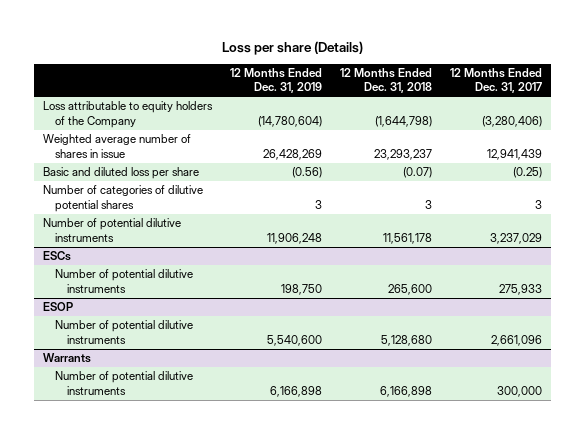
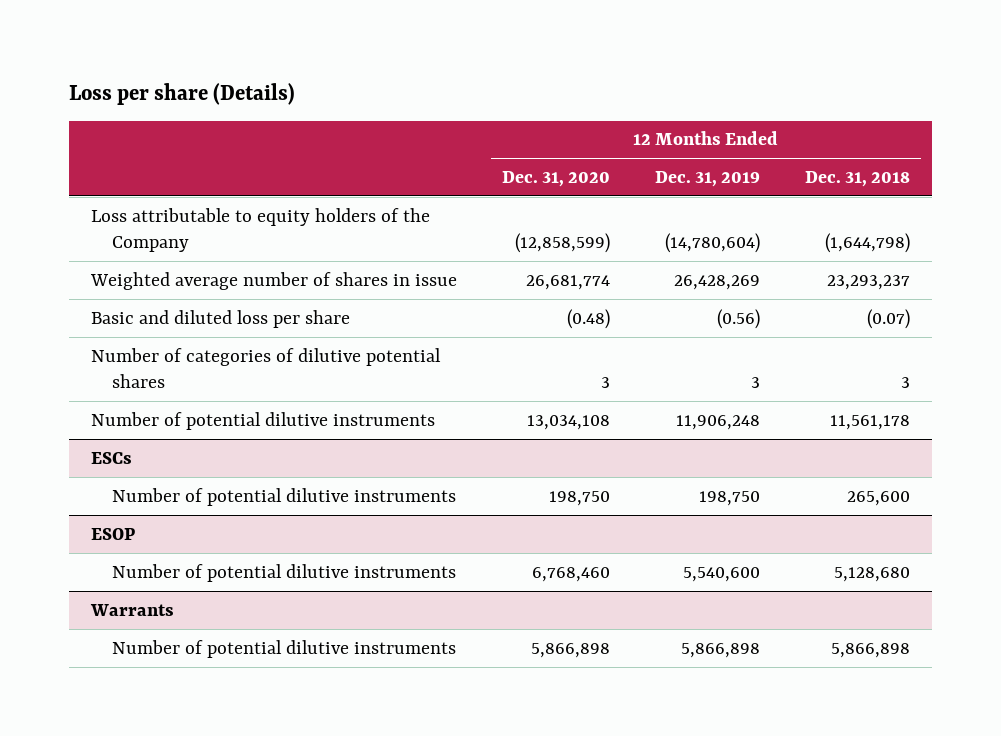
[450,68,543,94] 12 Months Ended Dec. 31, 2017 -> none
none -> [502,170,611,187] Dec. 31, 2020
[270,385,323,397] 6,166,898 -> [680,642,760,658] 5,866,898
[380,385,433,397] 6,166,898 -> [830,642,910,658] 5,866,898

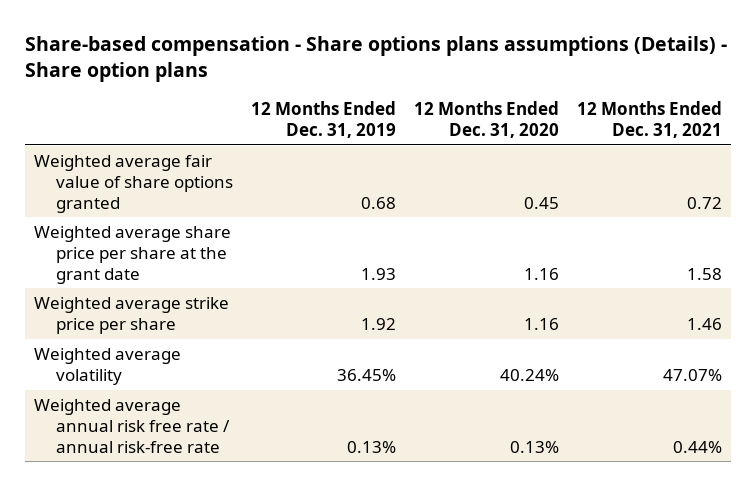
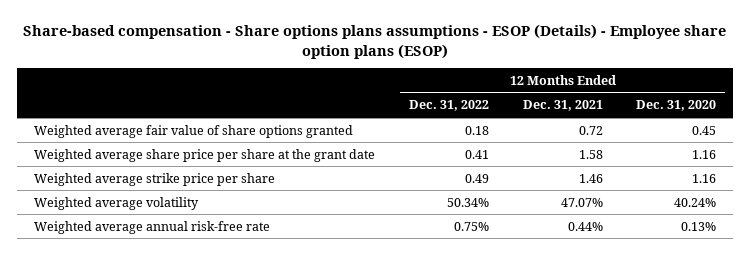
[25,36,728,83] Share-based compensation - Share options plans assumptions (Details) - Share option plans -> [23,24,727,59] Share-based compensation - Share options plans assumptions - ESOP (Details) - Employee share option plans (ESOP)
[250,100,396,138] 12 Months Ended Dec. 31, 2019 -> none
none -> [408,100,489,112] Dec. 31, 2022
[34,398,230,453] Weighted average annual risk free rate / annual risk-free rate -> [33,220,270,234] Weighted average annual risk-free rate

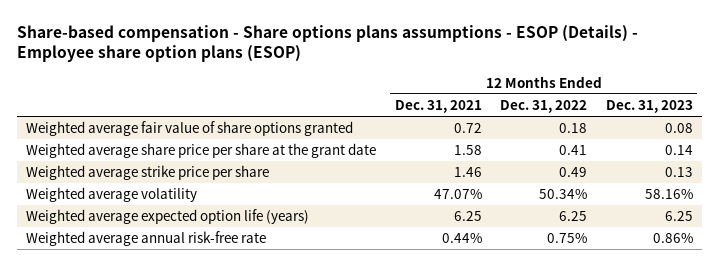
[636,100,717,112] Dec. 31, 2020 -> none
none -> [605,99,693,113] Dec. 31, 2023
none -> [26,208,310,224] Weighted average expected option life (years)

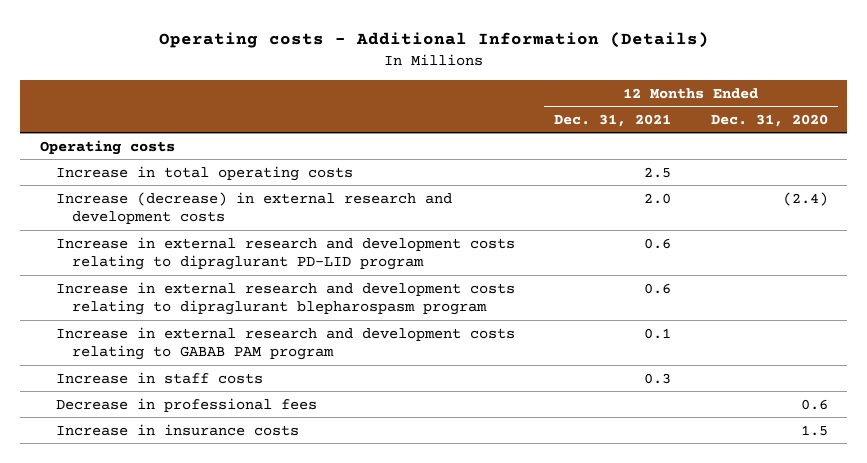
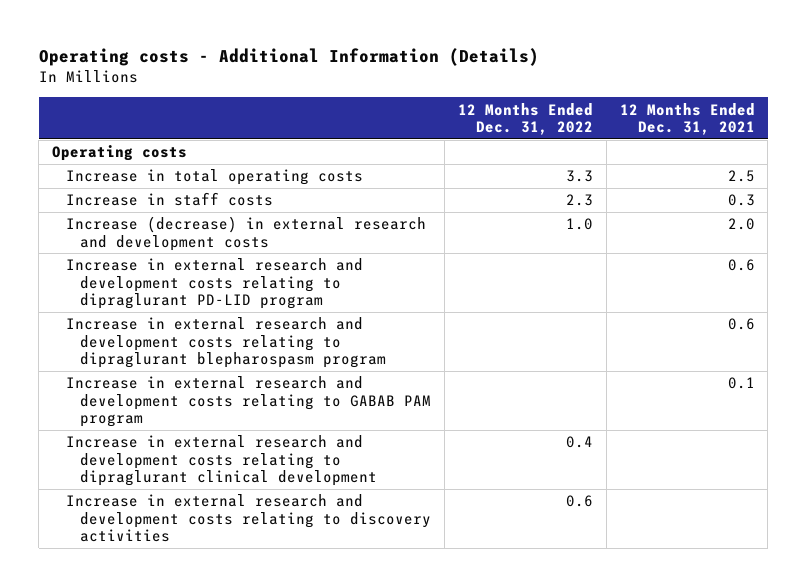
[710,113,828,127] Dec. 31, 2020 -> none
none -> [457,102,593,135] 12 Months Ended Dec. 31, 2022
[55,371,263,384] Increase in staff costs -> [66,192,274,207] Increase in staff costs
[55,397,317,412] Decrease in professional fees -> none
[55,423,299,436] Increase in insurance costs -> none
none -> [66,435,378,486] Increase in external research and development costs relating to dipraglurant clinical development
none -> [66,494,432,542] Increase in external research and development costs relating to discovery activities

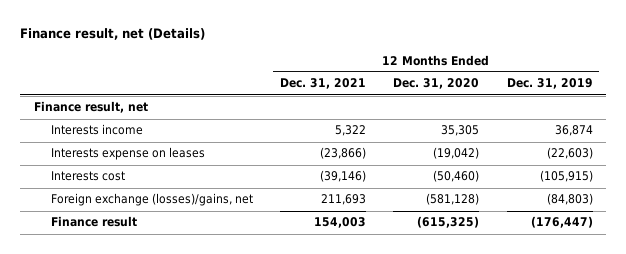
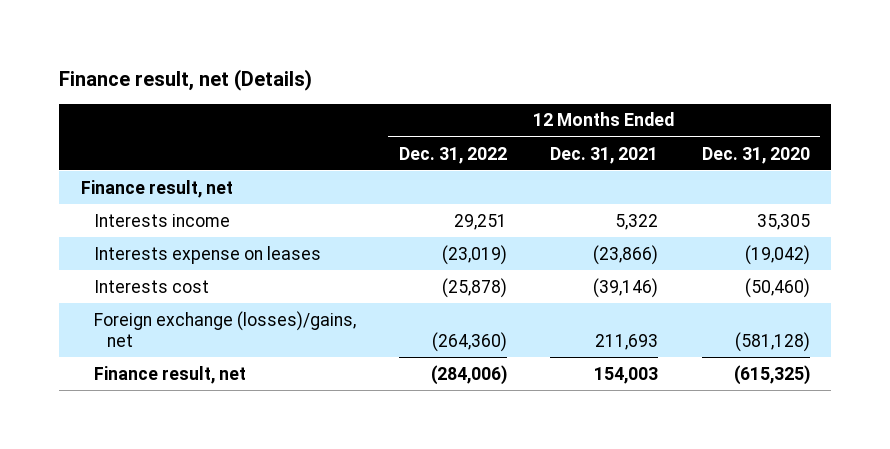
[506,78,593,90] Dec. 31, 2019 -> none
none -> [399,146,508,164] Dec. 31, 2022
[51,216,138,228] Finance result -> [93,365,246,384] Finance result, net

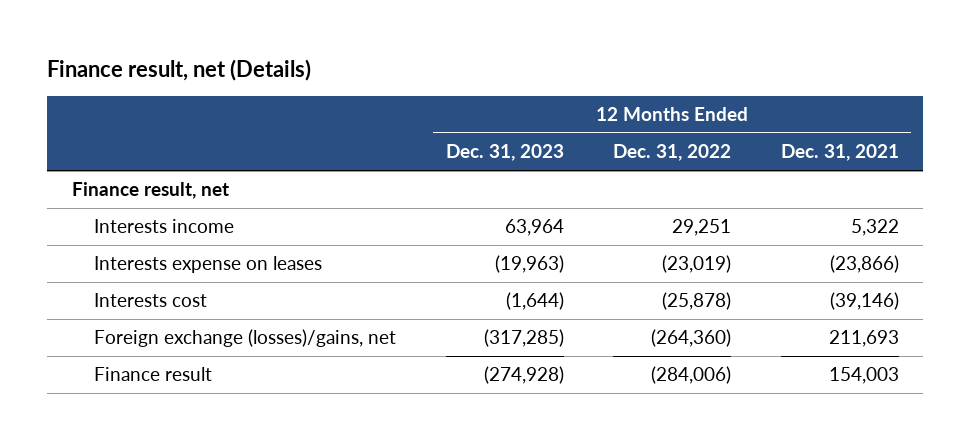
[701,146,810,164] Dec. 31, 2020 -> none
none -> [445,144,564,162] Dec. 31, 2023
[93,365,246,384] Finance result, net -> [94,367,213,382] Finance result

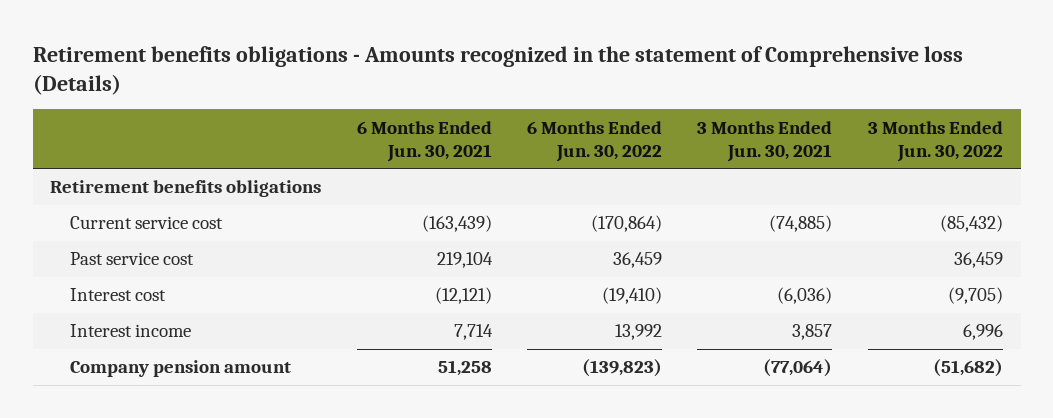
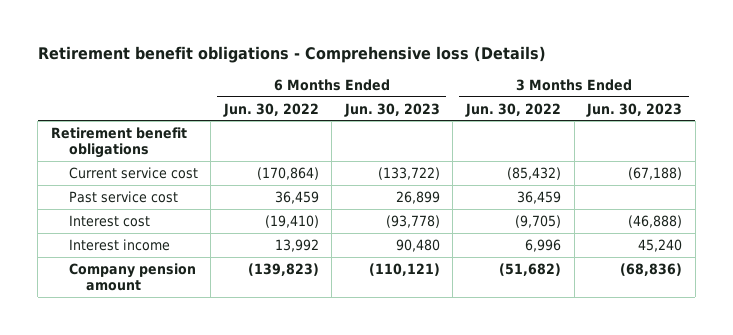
[32,45,963,95] Retirement benefits obligations - Amounts recognized in the statement of Comprehensive loss (Details) -> [37,46,546,64] Retirement benefit obligations - Comprehensive loss (Details)
[356,120,492,162] 6 Months Ended Jun. 30, 2021 -> none
[697,120,833,162] 3 Months Ended Jun. 30, 2021 -> none
none -> [343,102,440,117] Jun. 30, 2023
none -> [586,102,683,117] Jun. 30, 2023
[50,180,322,198] Retirement benefits obligations -> [50,126,187,159] Retirement benefit obligations

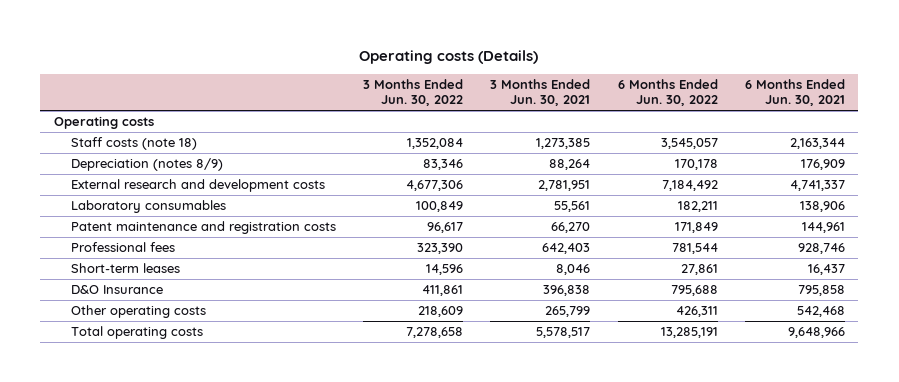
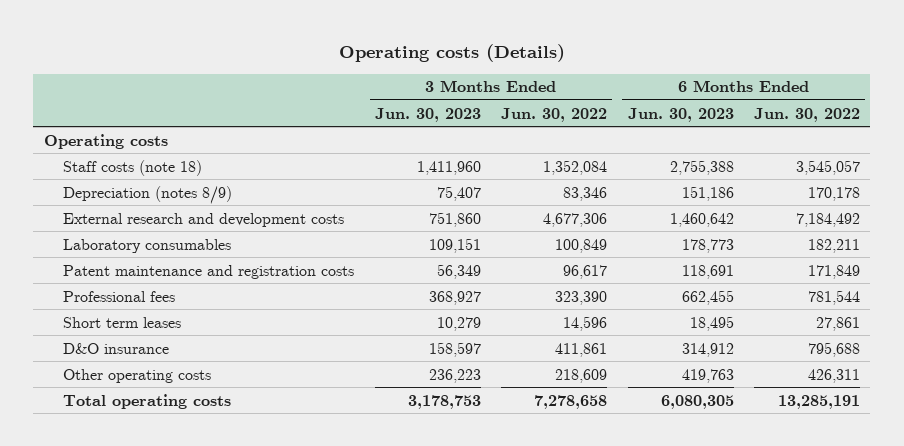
[490,78,591,107] 3 Months Ended Jun. 30, 2021 -> none
[744,78,845,107] 6 Months Ended Jun. 30, 2021 -> none
none -> [374,107,481,122] Jun. 30, 2023
none -> [627,107,734,122] Jun. 30, 2023
[70,263,180,274] Short-term leases -> [63,316,182,328] Short term leases
[70,285,163,295] D&O Insurance -> [63,342,170,354] D&O insurance

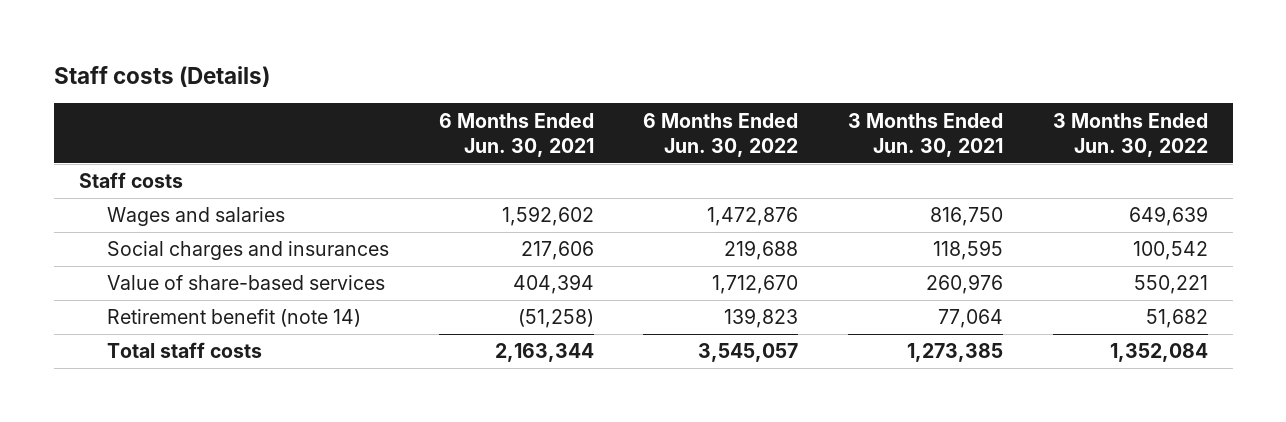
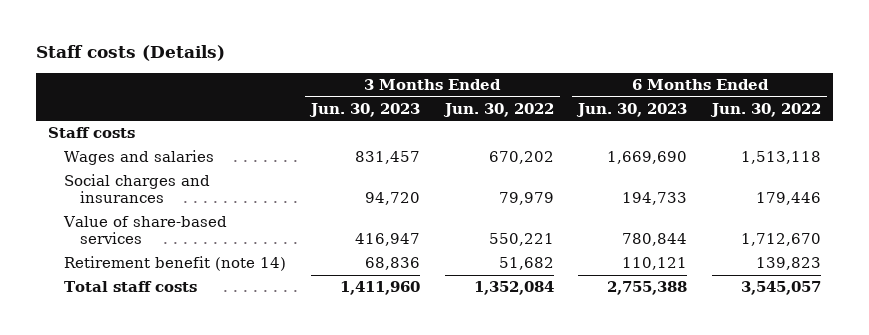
[438,112,594,157] 6 Months Ended Jun. 30, 2021 -> none
[848,112,1004,157] 3 Months Ended Jun. 30, 2021 -> none
none -> [308,102,420,117] Jun. 30, 2023
none -> [576,102,688,117] Jun. 30, 2023
[707,207,799,227] 1,472,876 -> [740,151,821,165] 1,513,118
[1128,206,1208,227] 649,639 -> [488,151,554,165] 670,202
[724,240,799,261] 219,688 -> [755,191,821,205] 179,446
[1132,241,1208,261] 100,542 -> [498,191,554,205] 79,979

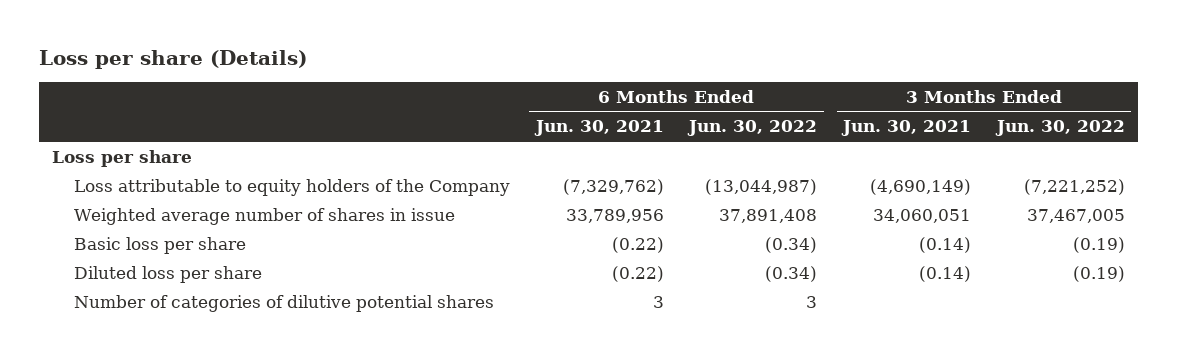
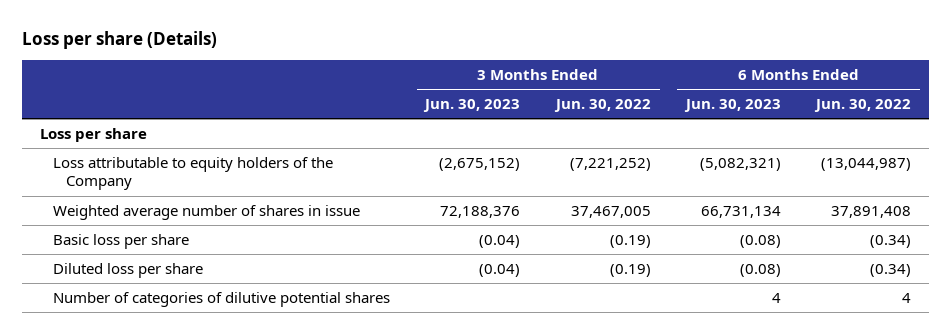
[533,120,664,137] Jun. 30, 2021 -> none
[841,120,972,137] Jun. 30, 2021 -> none
none -> [423,99,521,113] Jun. 30, 2023
none -> [684,99,782,113] Jun. 30, 2023
[806,295,818,308] 3 -> [902,292,912,303] 4

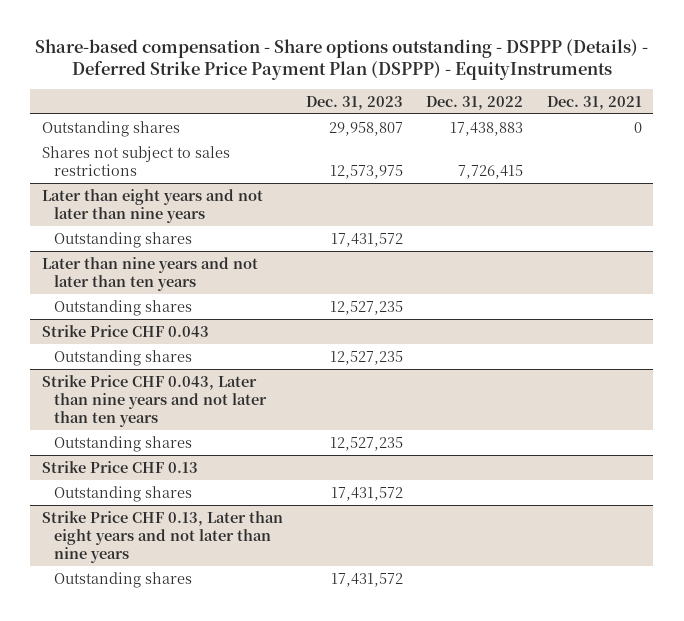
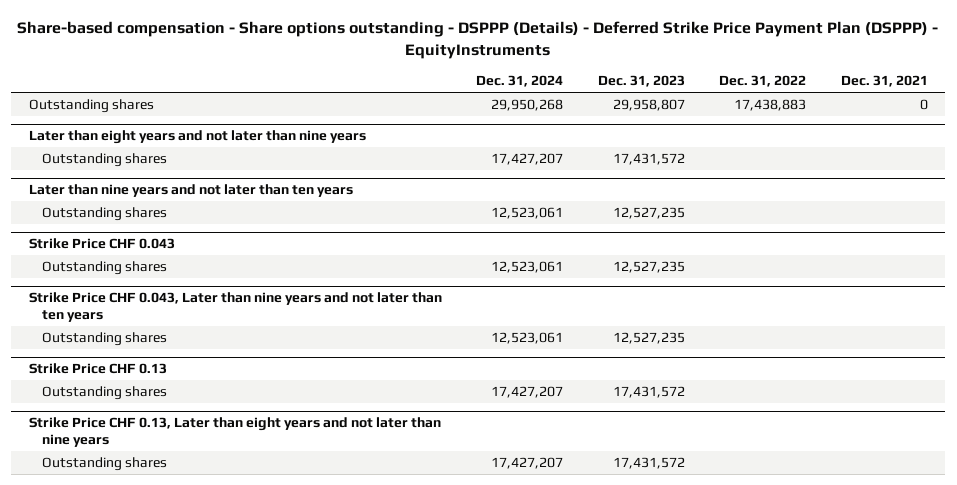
none -> [476,75,564,88] Dec. 31, 2024
[41,145,230,176] Shares not subject to sales restrictions -> none

